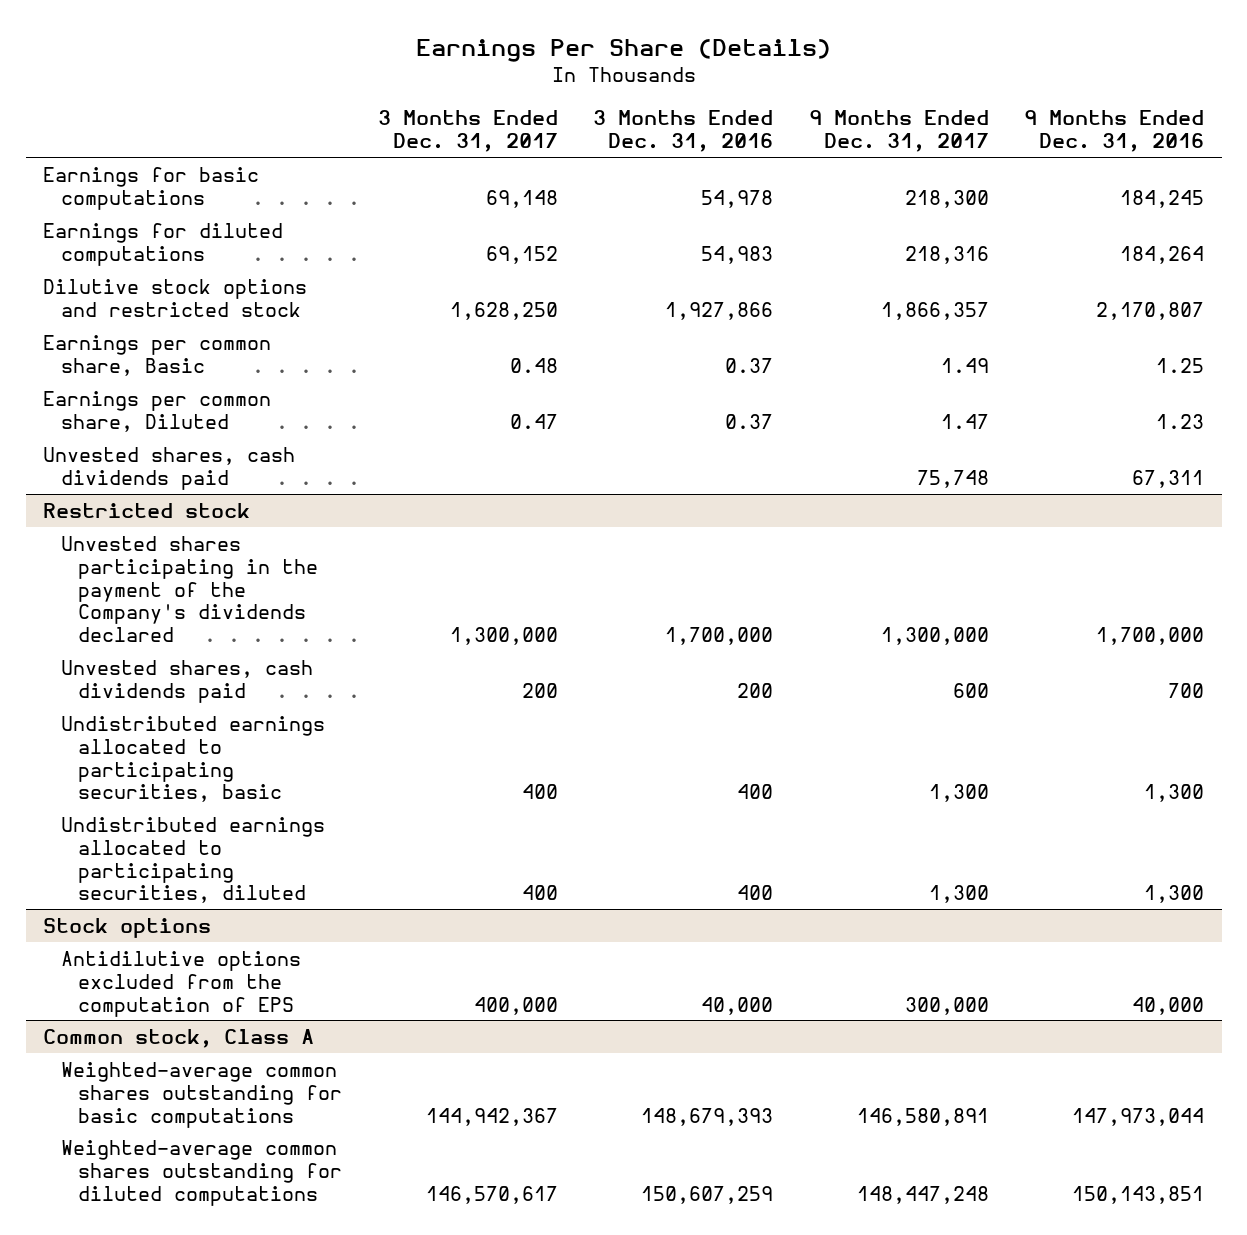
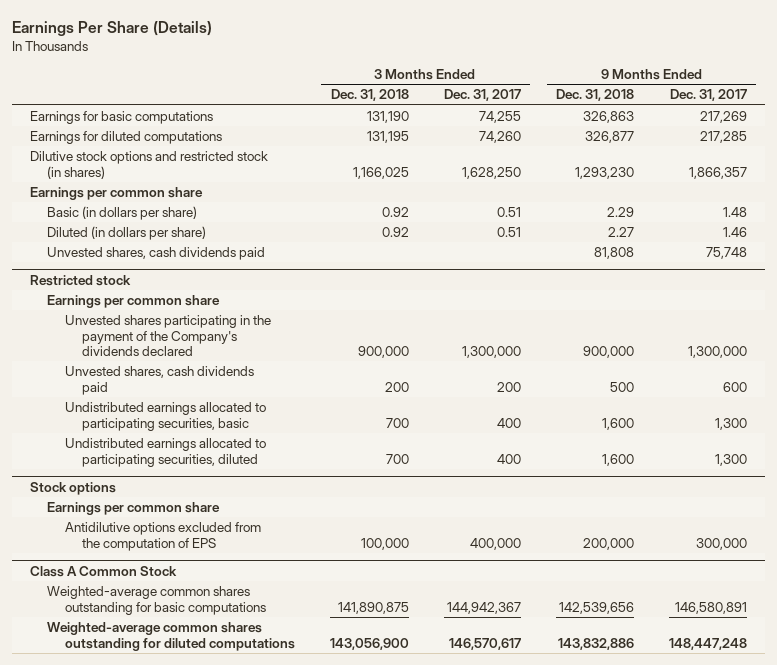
[593,110,774,153] 3 Months Ended Dec. 31, 2016 -> none
[1024,110,1205,153] 9 Months Ended Dec. 31, 2016 -> none
none -> [330,89,409,102] Dec. 31, 2018
none -> [556,89,635,102] Dec. 31, 2018
[485,189,558,208] 69,148 -> [479,111,522,124] 74,255
[904,189,989,208] 218,300 -> [700,111,748,124] 217,269
[485,245,558,264] 69,152 -> [479,131,522,144] 74,260
[904,245,989,264] 218,316 -> [700,131,748,144] 217,285
[43,278,308,317] Dilutive stock options and restricted stock -> [29,151,268,179] Dilutive stock options and restricted stock (in shares)
none -> [29,187,203,201] Earnings per common share
[43,334,272,376] Earnings per common share, Basic -> [47,206,198,221] Basic (in dollars per share)
[509,357,558,373] 0.48 -> [497,207,522,218] 0.51
[940,357,989,373] 1.49 -> [723,207,748,218] 1.48
[43,390,272,432] Earnings per common share, Diluted -> [47,226,207,241] Diluted (in dollars per share)
[509,413,558,429] 0.47 -> [497,227,522,238] 0.51
[940,413,989,429] 1.47 -> [723,227,748,238] 1.46
none -> [47,295,221,309] Earnings per common share
none -> [47,502,221,516] Earnings per common share
[43,1028,315,1048] Common stock, Class A -> [29,565,177,577] Class A Common Stock

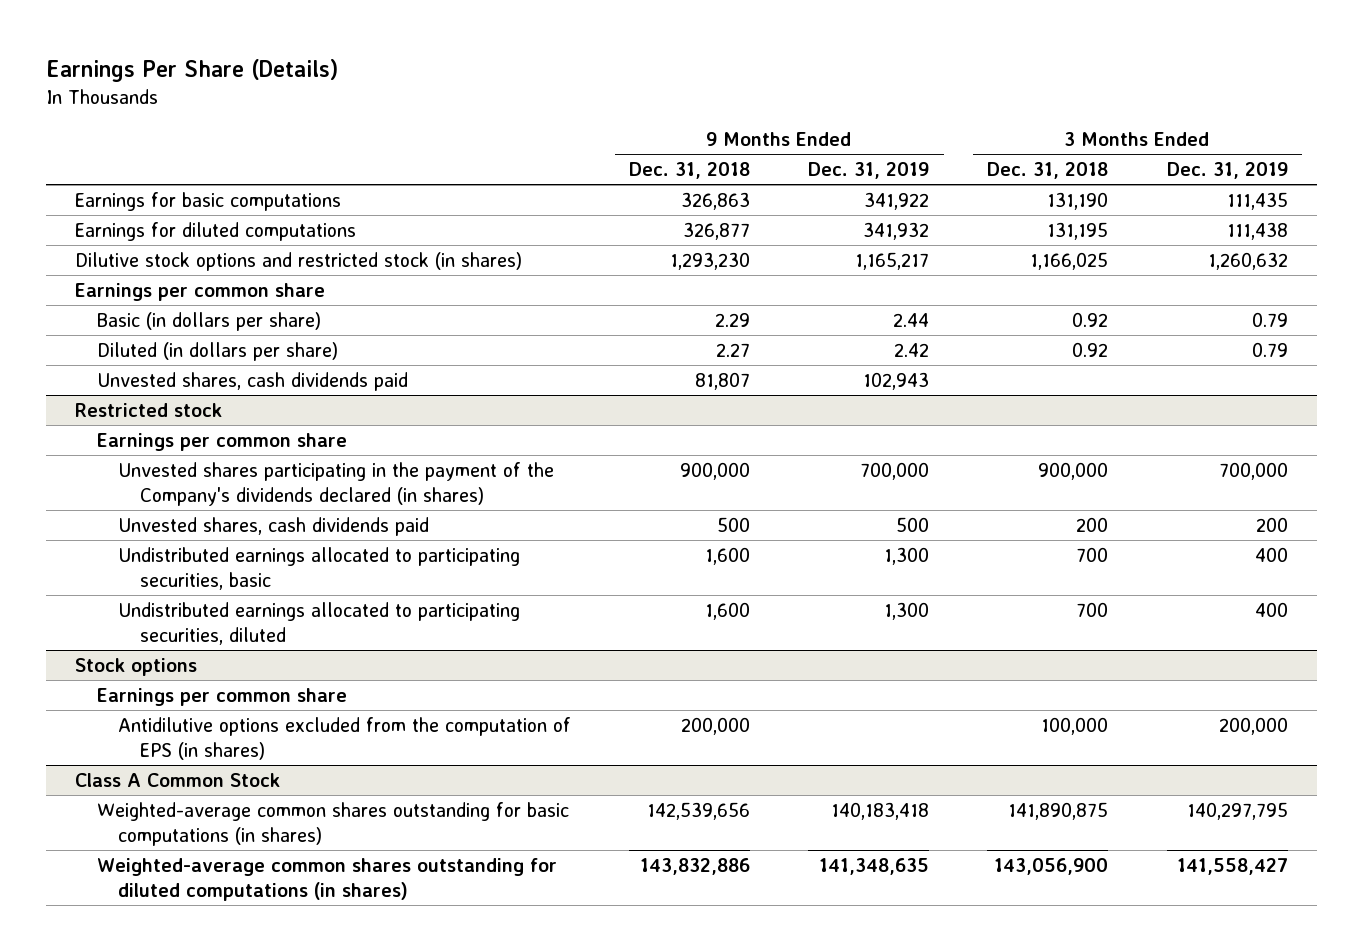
[444,89,522,102] Dec. 31, 2017 -> none
[670,89,748,102] Dec. 31, 2017 -> none
none -> [808,162,930,180] Dec. 31, 2019
none -> [1166,162,1288,180] Dec. 31, 2019
[594,247,635,260] 81,808 -> [695,371,751,390] 81,807
[64,315,271,357] Unvested shares participating in the payment of the Company's dividends declared -> [118,461,555,506] Unvested shares participating in the payment of the Company's dividends declared (in shares)
[64,522,261,551] Antidilutive options excluded from the computation of EPS -> [118,716,572,760] Antidilutive options excluded from the computation of EPS (in shares)
[47,586,266,615] Weighted-average common shares outstanding for basic computations -> [96,801,569,846] Weighted-average common shares outstanding for basic computations (in shares)
[47,622,295,651] Weighted-average common shares outstanding for diluted computations -> [96,857,557,901] Weighted-average common shares outstanding for diluted computations (in shares)

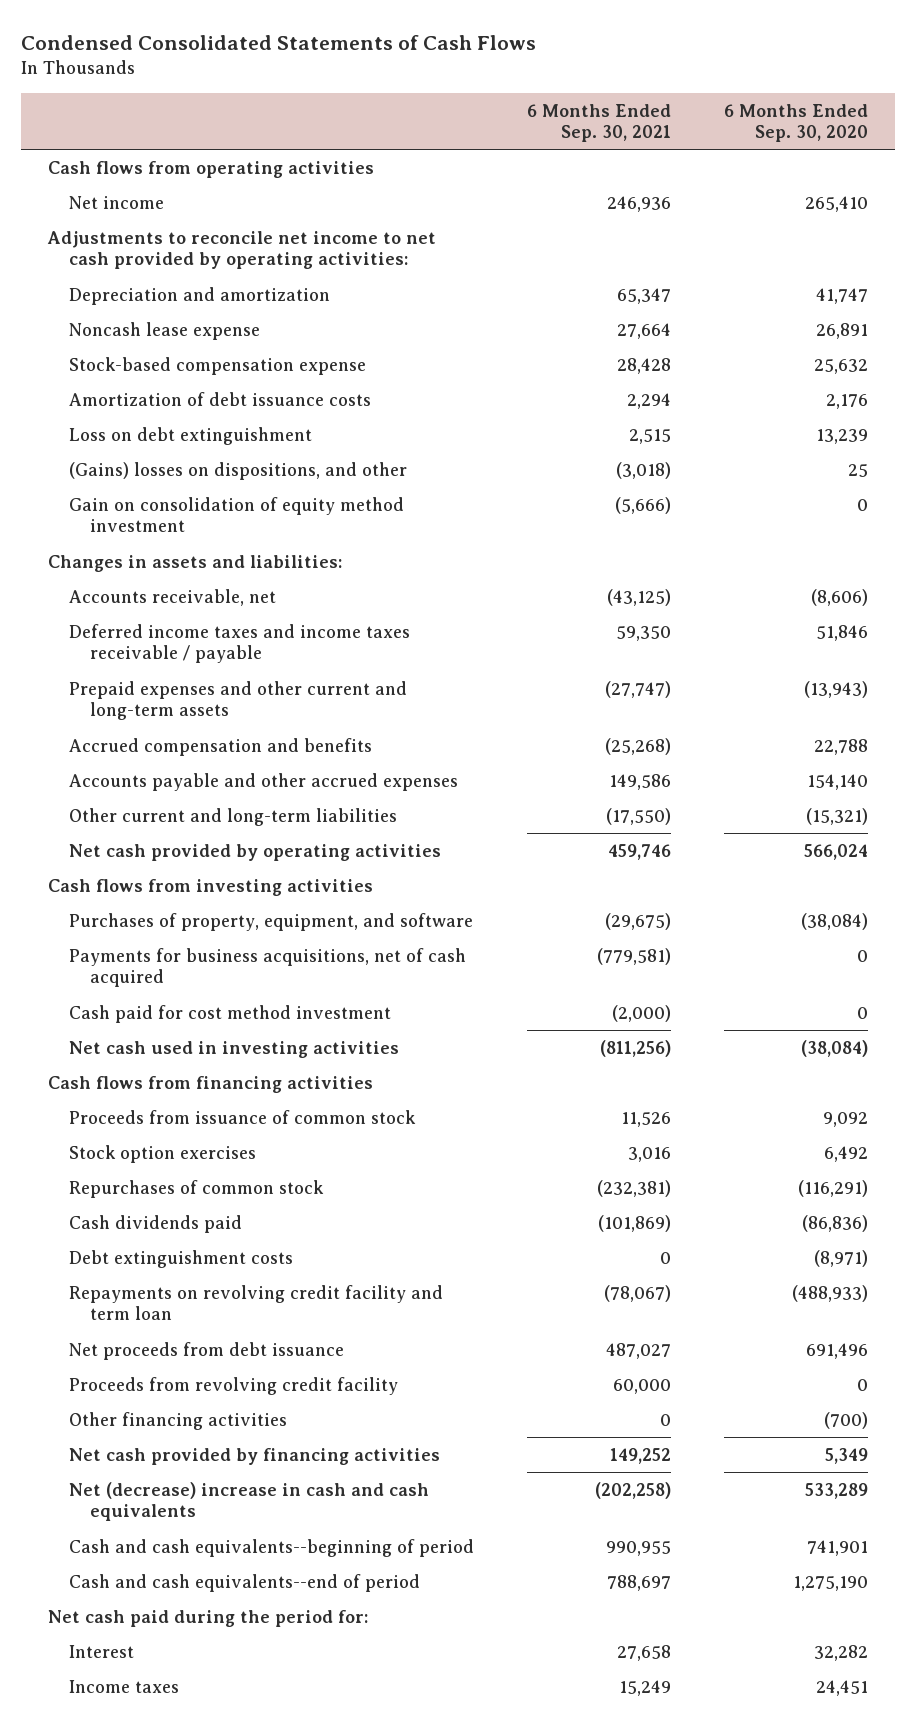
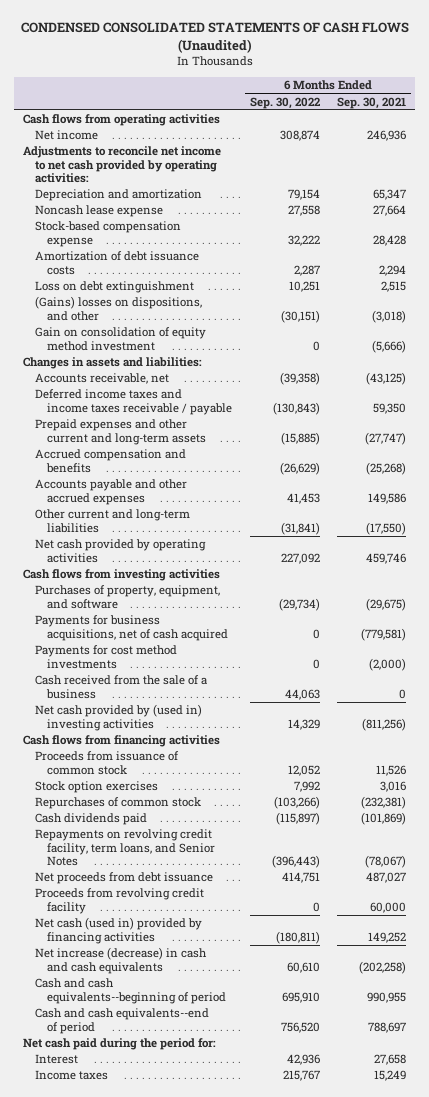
[21,34,537,50] Condensed Consolidated Statements of Cash Flows -> [20,22,409,53] CONDENSED CONSOLIDATED STATEMENTS OF CASH FLOWS (Unaudited)
[724,103,869,142] 6 Months Ended Sep. 30, 2020 -> none
none -> [249,96,320,109] Sep. 30, 2022
[68,1004,391,1023] Cash paid for cost method investment -> [35,645,178,669] Payments for cost method investments
none -> [35,675,208,699] Cash received from the sale of a business
[68,1040,399,1058] Net cash used in investing activities -> [35,704,203,731] Net cash provided by (used in) investing activities
[68,1249,293,1268] Debt extinguishment costs -> none
[68,1284,443,1321] Repayments on revolving credit facility and term loan -> [35,829,215,866] Repayments on revolving credit facility, term loans, and Senior Notes
[68,1411,287,1430] Other financing activities -> none
[68,1447,440,1465] Net cash provided by financing activities -> [35,917,203,944] Net cash (used in) provided by financing activities
[68,1481,429,1522] Net (decrease) increase in cash and cash equivalents -> [35,947,208,974] Net increase (decrease) in cash and cash equivalents

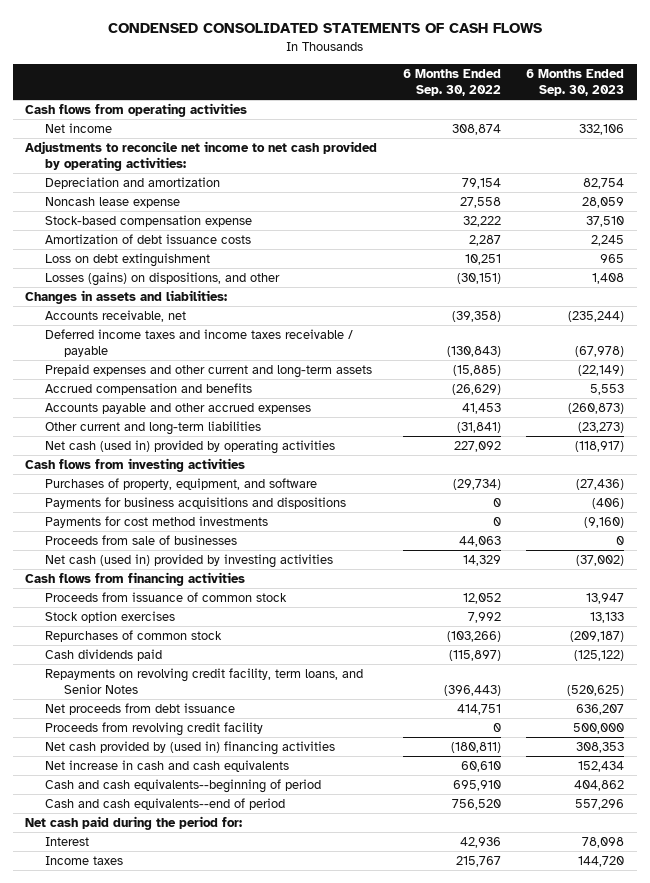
[20,22,409,53] CONDENSED CONSOLIDATED STATEMENTS OF CASH FLOWS (Unaudited) -> [107,23,542,34] CONDENSED CONSOLIDATED STATEMENTS OF CASH FLOWS
[337,96,407,109] Sep. 30, 2021 -> none
none -> [526,69,625,97] 6 Months Ended Sep. 30, 2023
[35,327,207,351] Gain on consolidation of equity method investment -> none
[35,296,203,321] (Gains) losses on dispositions, and other -> [44,272,280,287] Losses (gains) on dispositions, and other
[35,539,207,563] Net cash provided by operating activities -> [44,440,335,455] Net cash (used in) provided by operating activities
[35,615,228,641] Payments for business acquisitions, net of cash acquired -> [44,497,346,510] Payments for business acquisitions and dispositions
[35,675,208,699] Cash received from the sale of a business -> [44,535,237,546] Proceeds from sale of businesses
[35,704,203,731] Net cash provided by (used in) investing activities -> [44,554,333,569] Net cash (used in) provided by investing activities
[35,917,203,944] Net cash (used in) provided by financing activities -> [44,741,335,756] Net cash provided by (used in) financing activities
[35,947,208,974] Net increase (decrease) in cash and cash equivalents -> [44,760,289,773] Net increase in cash and cash equivalents

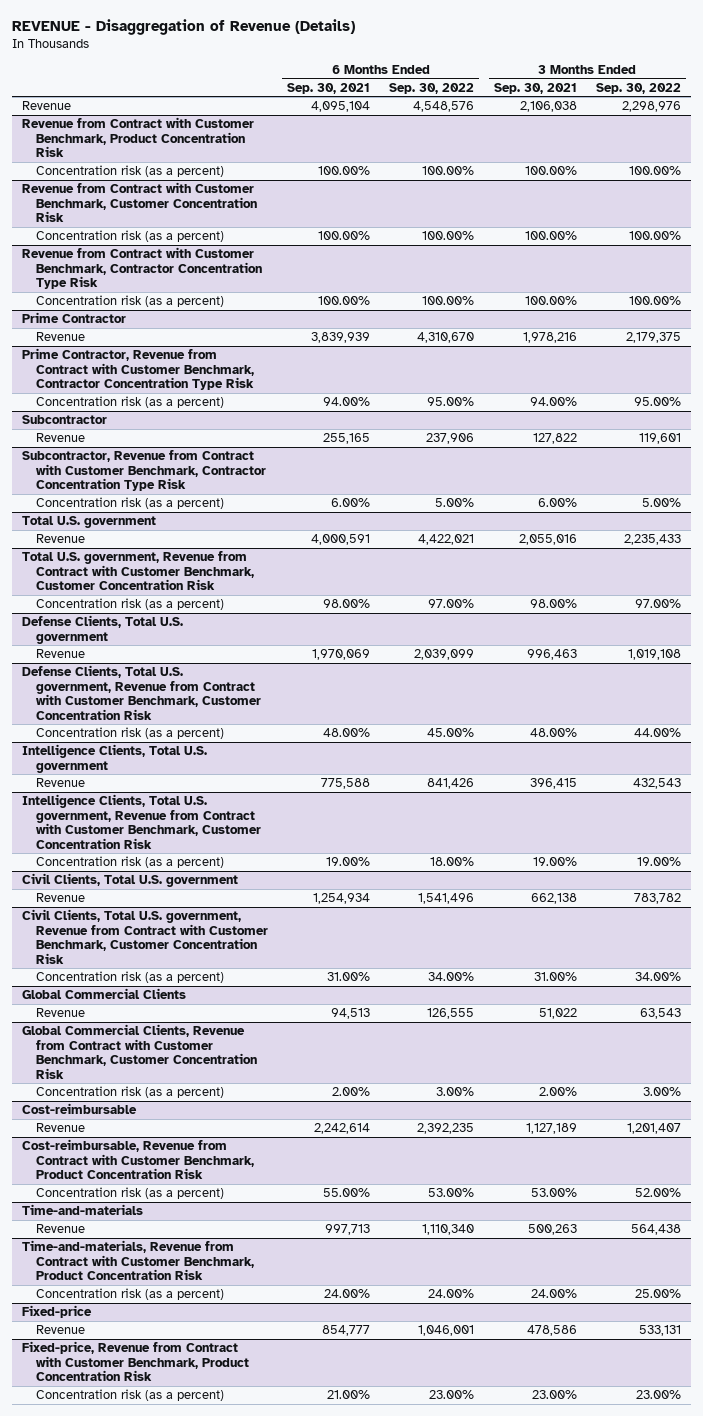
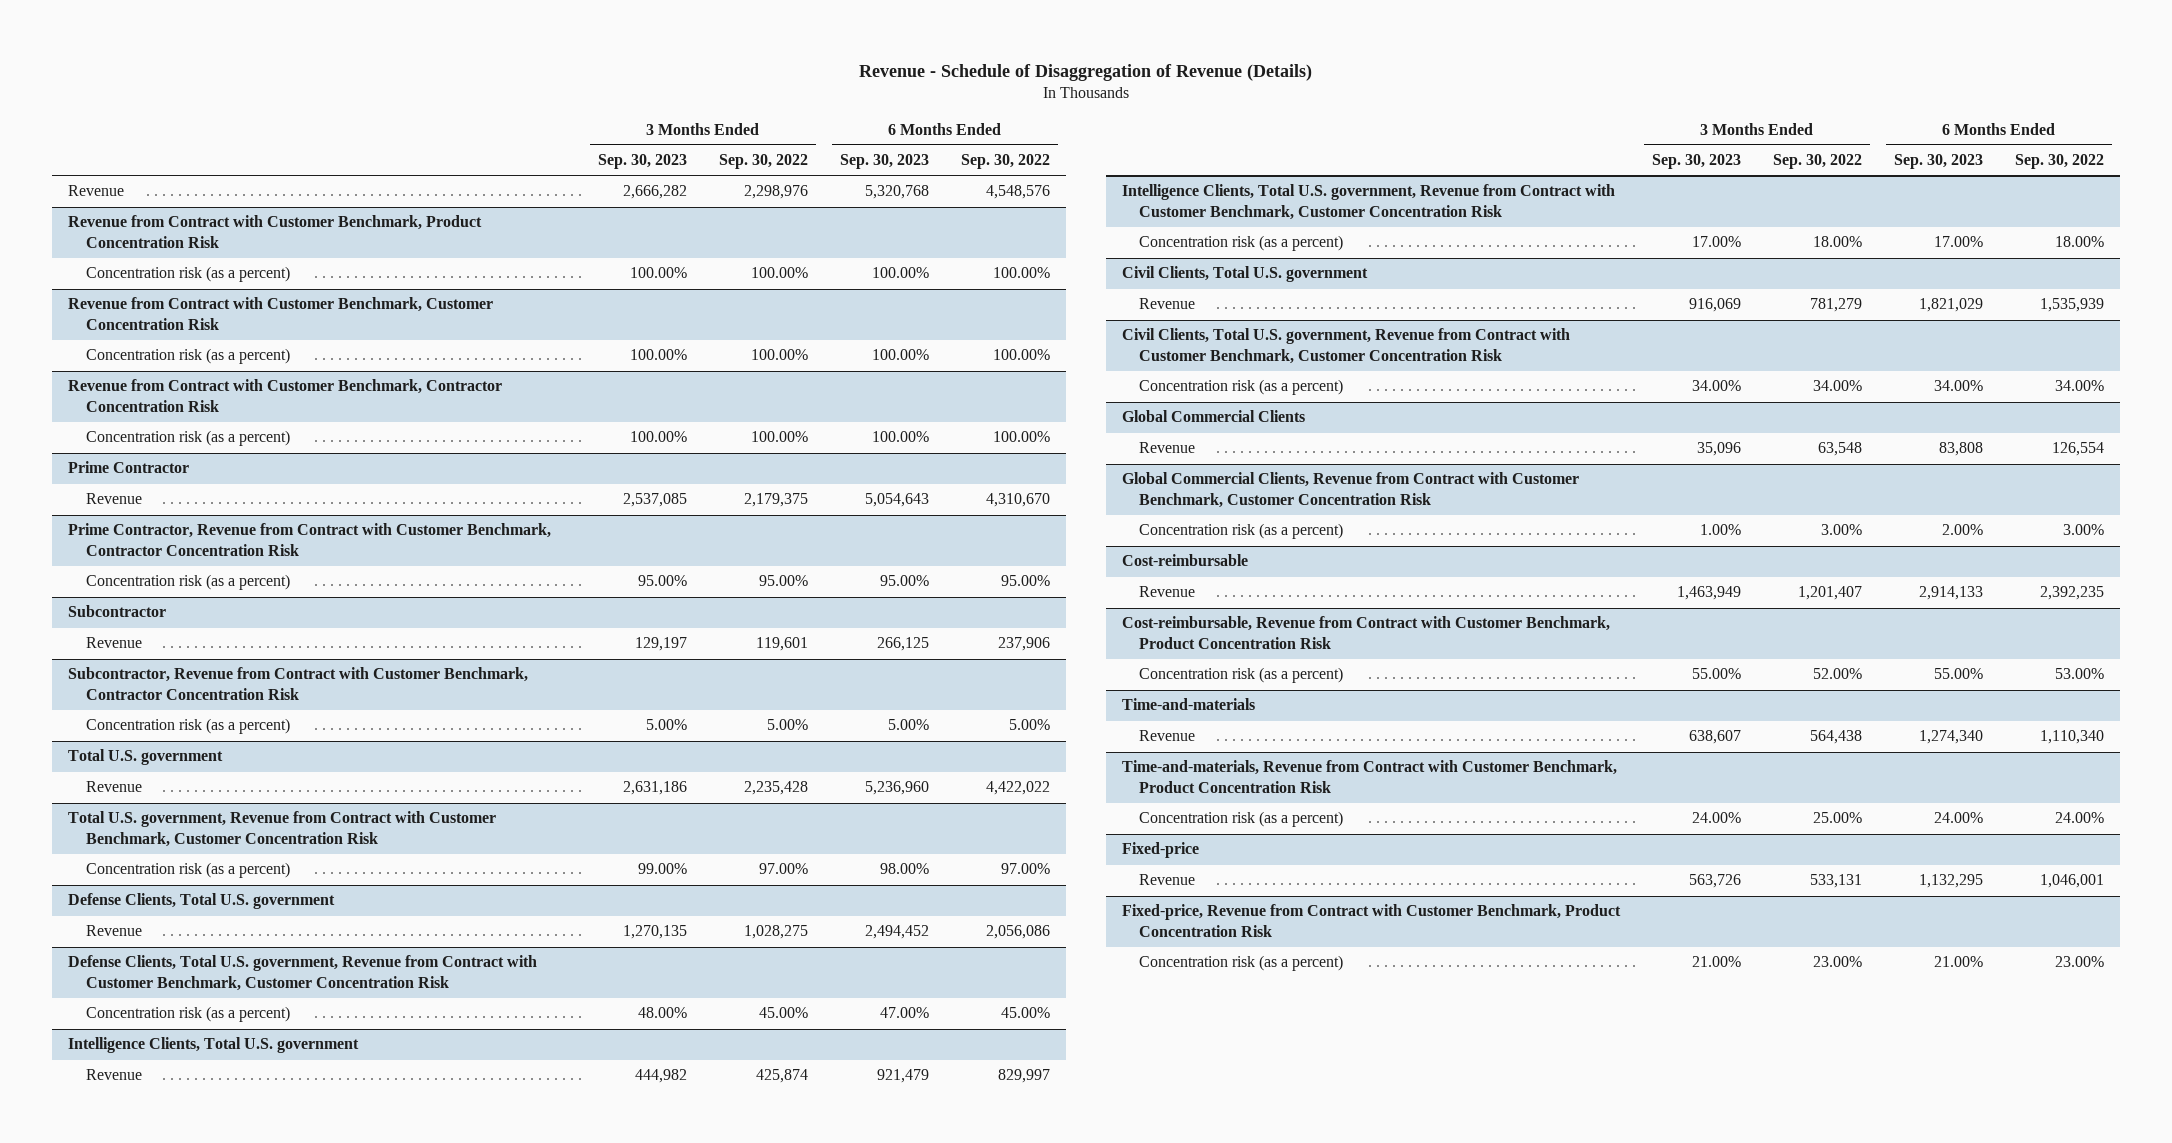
[11,19,355,36] REVENUE - Disaggregation of Revenue (Details) -> [859,63,1313,81] Revenue - Schedule of Disaggregation of Revenue (Details)
[287,82,371,94] Sep. 30, 2021 -> none
[493,82,577,94] Sep. 30, 2021 -> none
none -> [598,154,688,170] Sep. 30, 2023
none -> [840,154,930,170] Sep. 30, 2023
[21,247,262,290] Revenue from Contract with Customer Benchmark, Contractor Concentration Type Risk -> [68,379,503,412] Revenue from Contract with Customer Benchmark, Contractor Concentration Risk
[21,348,254,391] Prime Contractor, Revenue from Contract with Customer Benchmark, Contractor Concentration Type Risk -> [68,523,552,556] Prime Contractor, Revenue from Contract with Customer Benchmark, Contractor Concentration Risk
[21,450,266,492] Subcontractor, Revenue from Contract with Customer Benchmark, Contractor Concentration Type Risk -> [68,667,529,700] Subcontractor, Revenue from Contract with Customer Benchmark, Contractor Concentration Risk
[418,534,475,546] 4,422,021 -> [986,781,1051,796] 4,422,022
[624,534,682,546] 2,235,433 -> [744,781,809,796] 2,235,428
[414,649,475,661] 2,039,099 -> [986,925,1051,940] 2,056,086
[628,649,682,661] 1,019,108 -> [744,925,809,940] 1,028,275
[634,728,682,738] 44.00% -> [759,1007,809,1019] 45.00%
[427,778,475,790] 841,426 -> [998,1069,1051,1084] 829,997
[633,778,682,790] 432,543 -> [756,1069,809,1084] 425,874
[637,857,682,867] 19.00% -> [1813,236,1863,248] 18.00%
[418,893,475,905] 1,541,496 -> [2040,298,2105,313] 1,535,939
[634,893,682,905] 783,782 -> [1810,298,1863,313] 781,279
[427,1008,475,1020] 126,555 -> [2052,442,2105,457] 126,554
[640,1008,682,1020] 63,543 -> [1818,442,1863,457] 63,548

